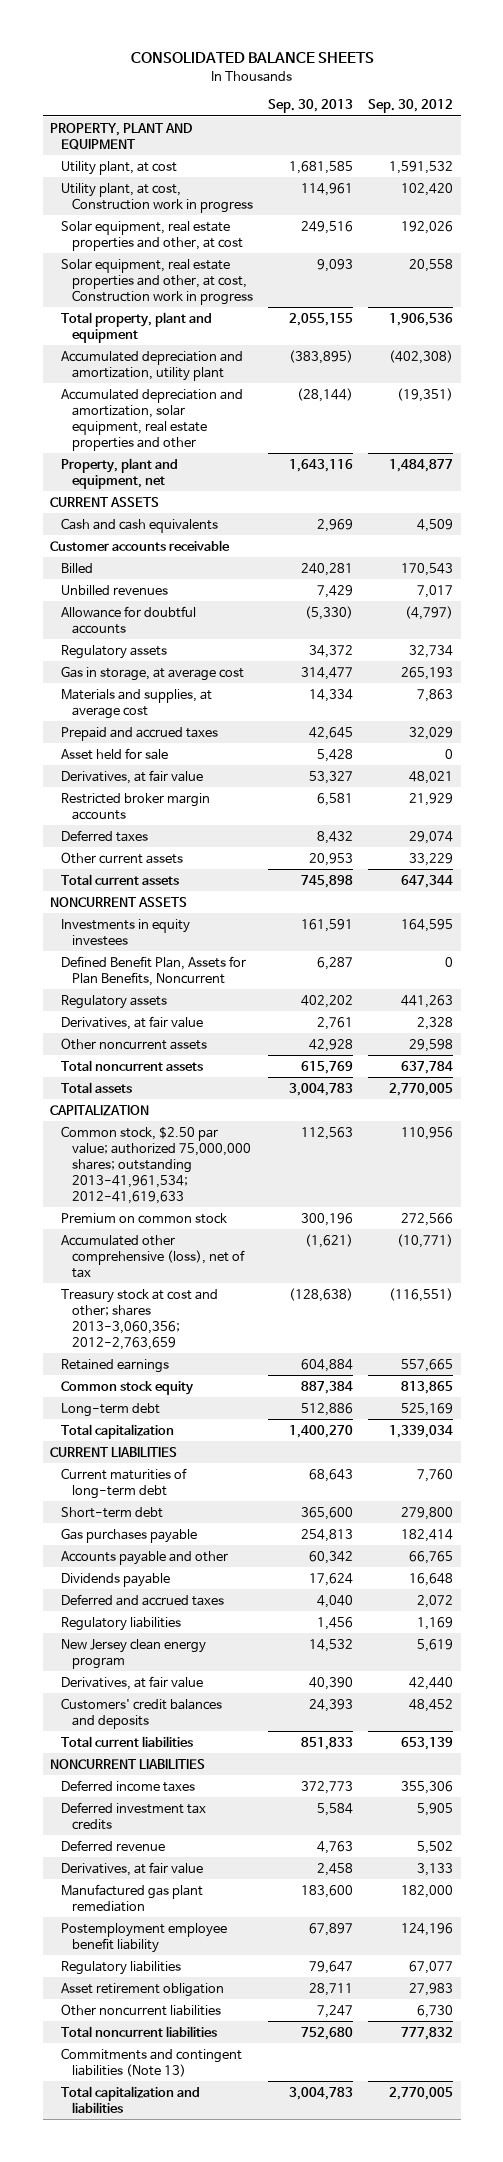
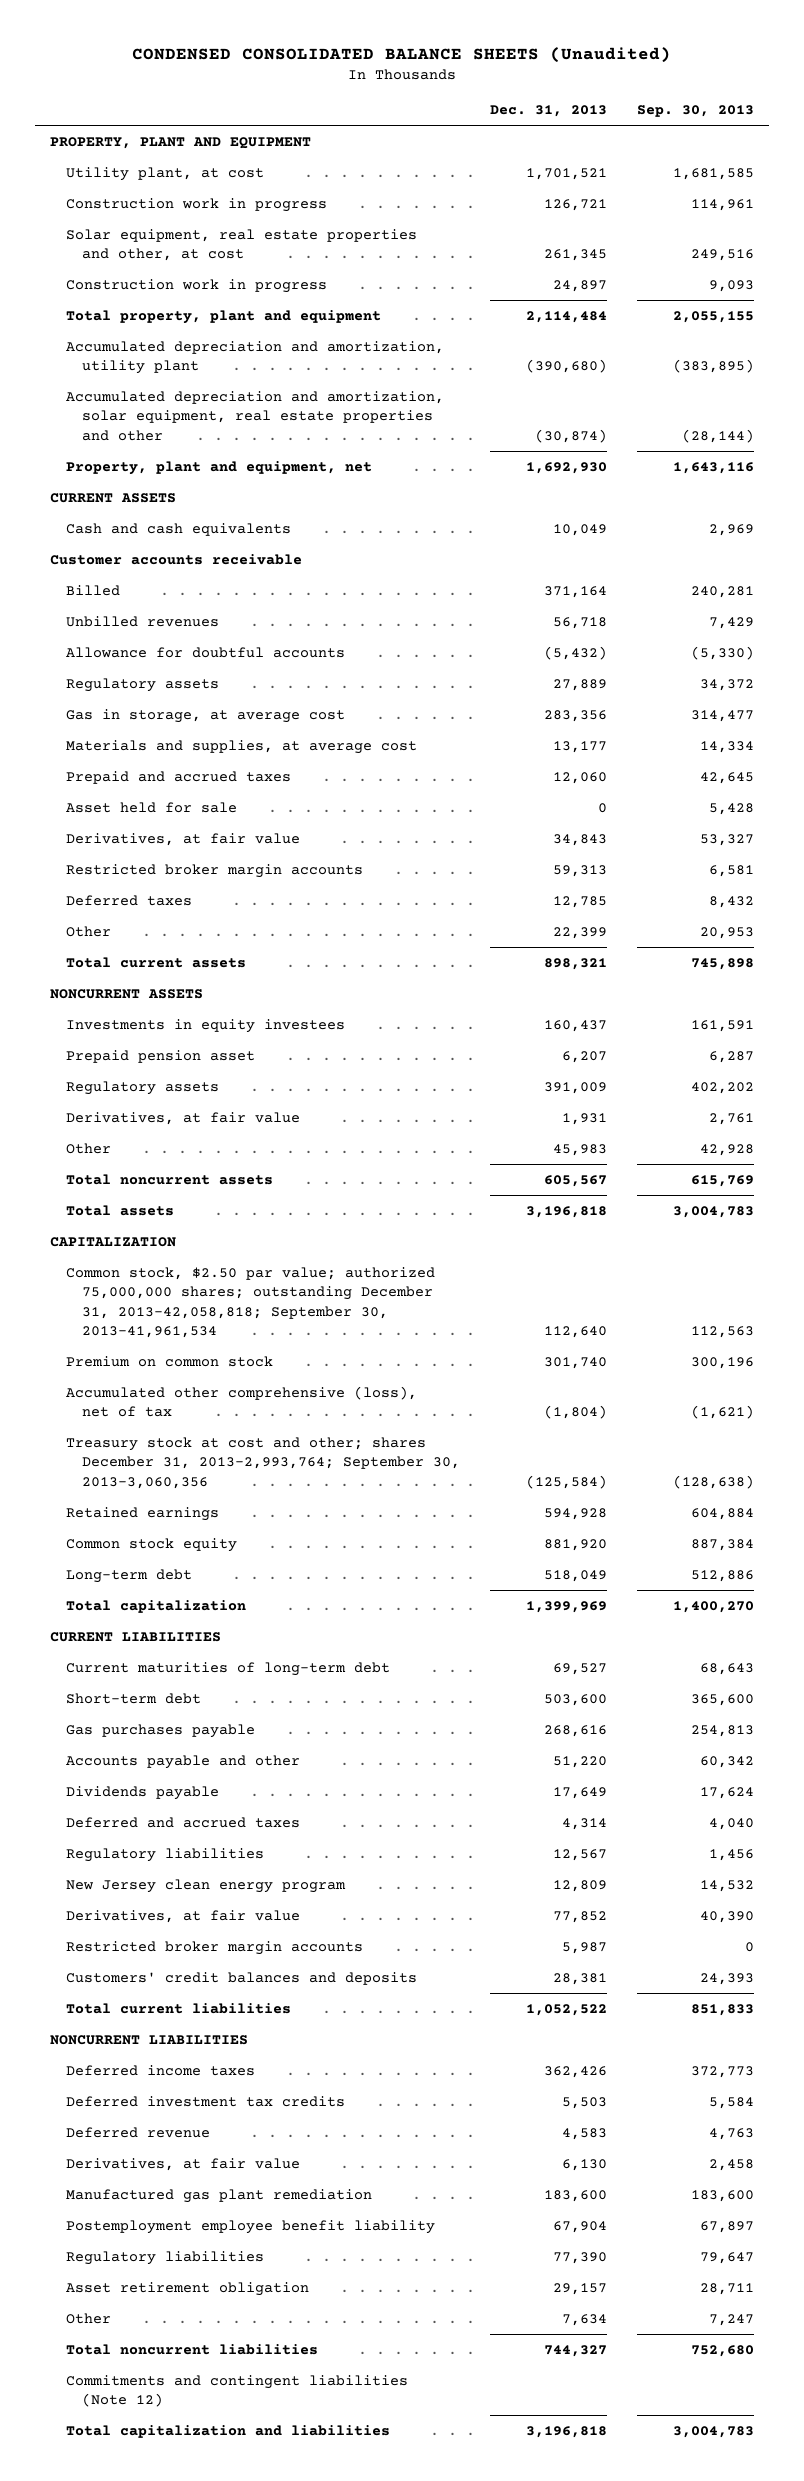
[130,51,374,63] CONSOLIDATED BALANCE SHEETS -> [132,46,672,63] CONDENSED CONSOLIDATED BALANCE SHEETS (Unaudited)
[368,99,454,114] Sep. 30, 2012 -> none
none -> [489,105,607,118] Dec. 31, 2013
[61,182,254,213] Utility plant, at cost, Construction work in progress -> [66,197,328,212] Construction work in progress
[61,258,254,305] Solar equipment, real estate properties and other, at cost, Construction work in progress -> [66,278,328,293] Construction work in progress
[61,851,184,864] Other current assets -> [66,925,112,937] Other
[61,955,247,986] Defined Benefit Plan, Assets for Plan Benefits, Noncurrent -> [66,1049,256,1063] Prepaid pension asset
[61,1037,208,1050] Other noncurrent assets -> [66,1142,112,1154] Other
[61,1125,252,1205] Common stock, $2.50 par value; authorized 75,000,000 shares; outstanding 2013-41,961,534; 2012-41,619,633 -> [66,1266,436,1339] Common stock, $2.50 par value; authorized 75,000,000 shares; outstanding December 31, 2013-42,058,818; September 30, 2013-41,961,534
[61,1288,219,1350] Treasury stock at cost and other; shares 2013-3,060,356; 2012-2,763,659 -> [66,1436,460,1489] Treasury stock at cost and other; shares December 31, 2013-2,993,764; September 30, 2013-3,060,356
none -> [66,1940,364,1955] Restricted broker margin accounts
[61,2003,222,2016] Other noncurrent liabilities -> [66,2312,112,2324] Other
[61,2047,243,2077] Commitments and contingent liabilities (Note 13) -> [66,2374,409,2408] Commitments and contingent liabilities (Note 12)

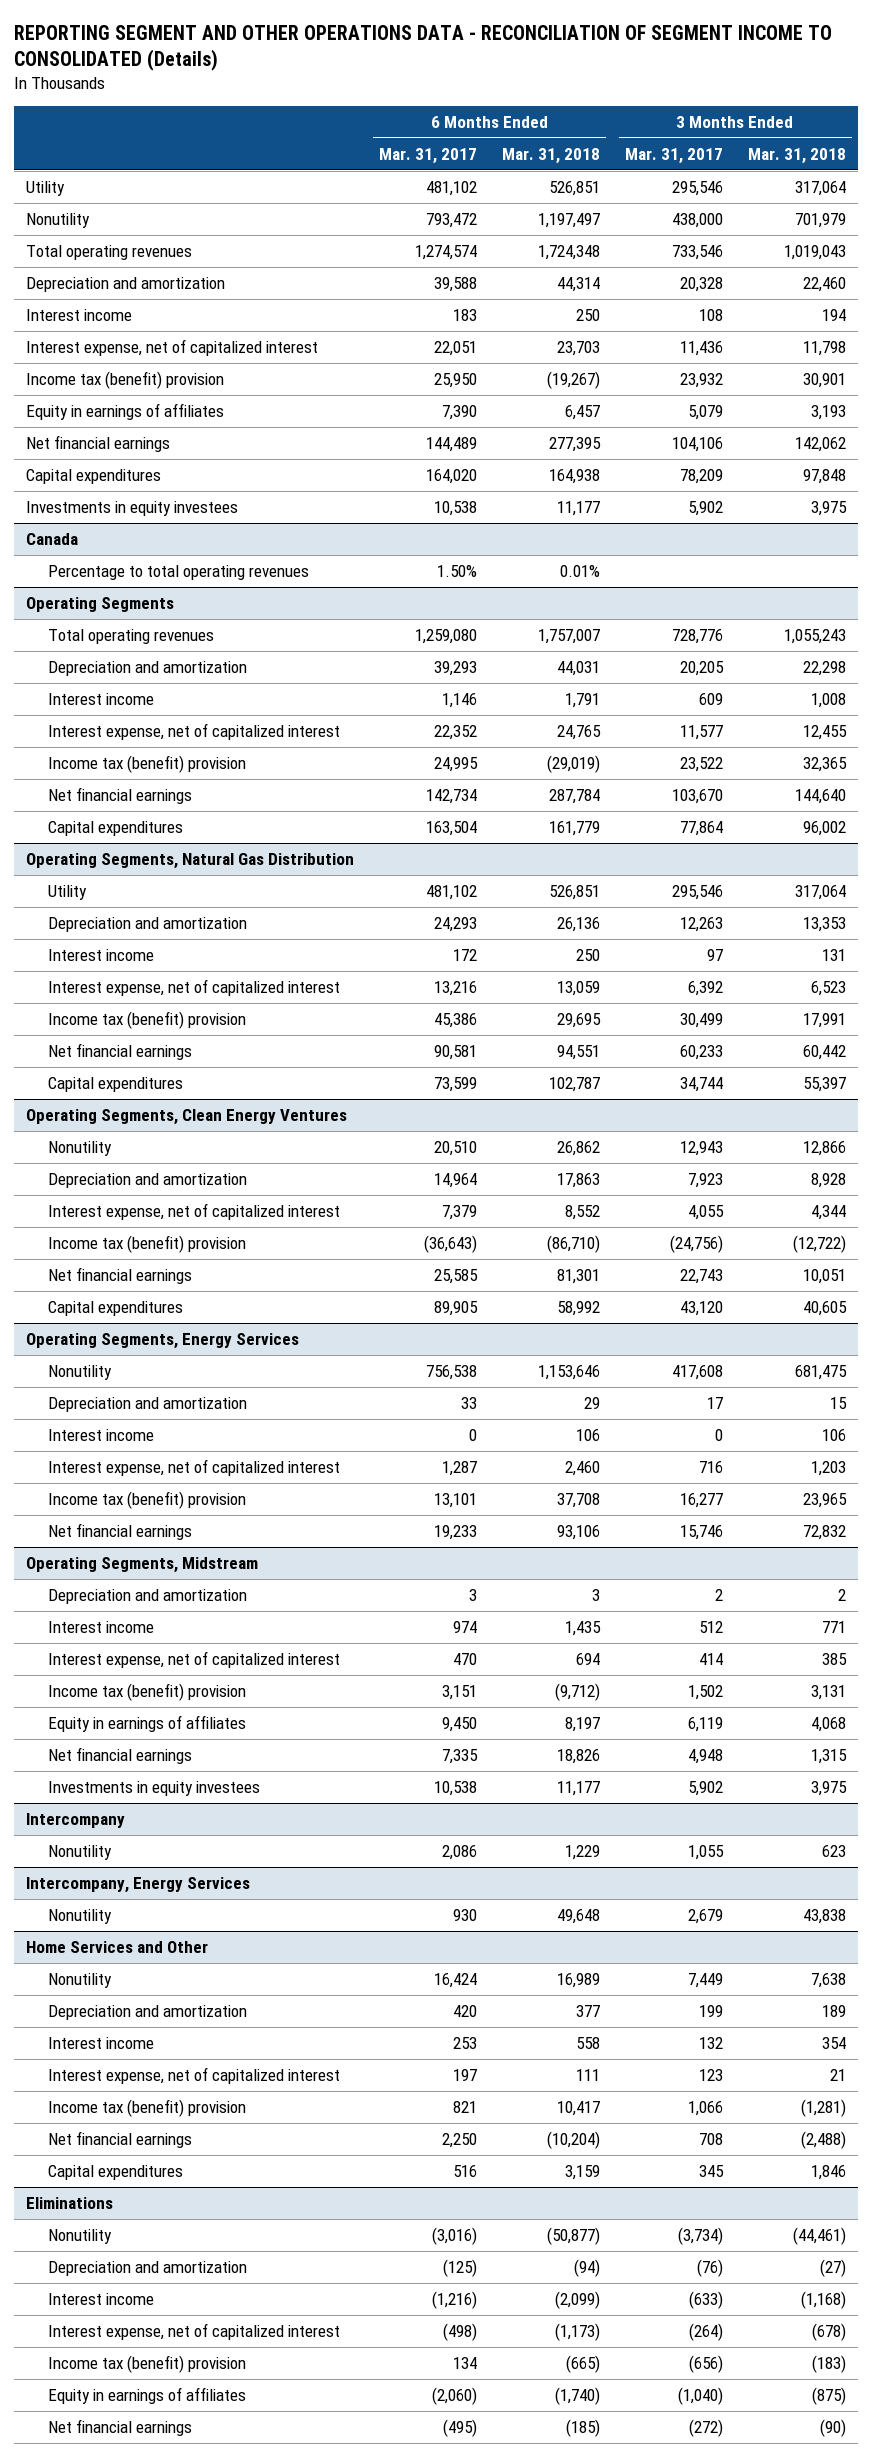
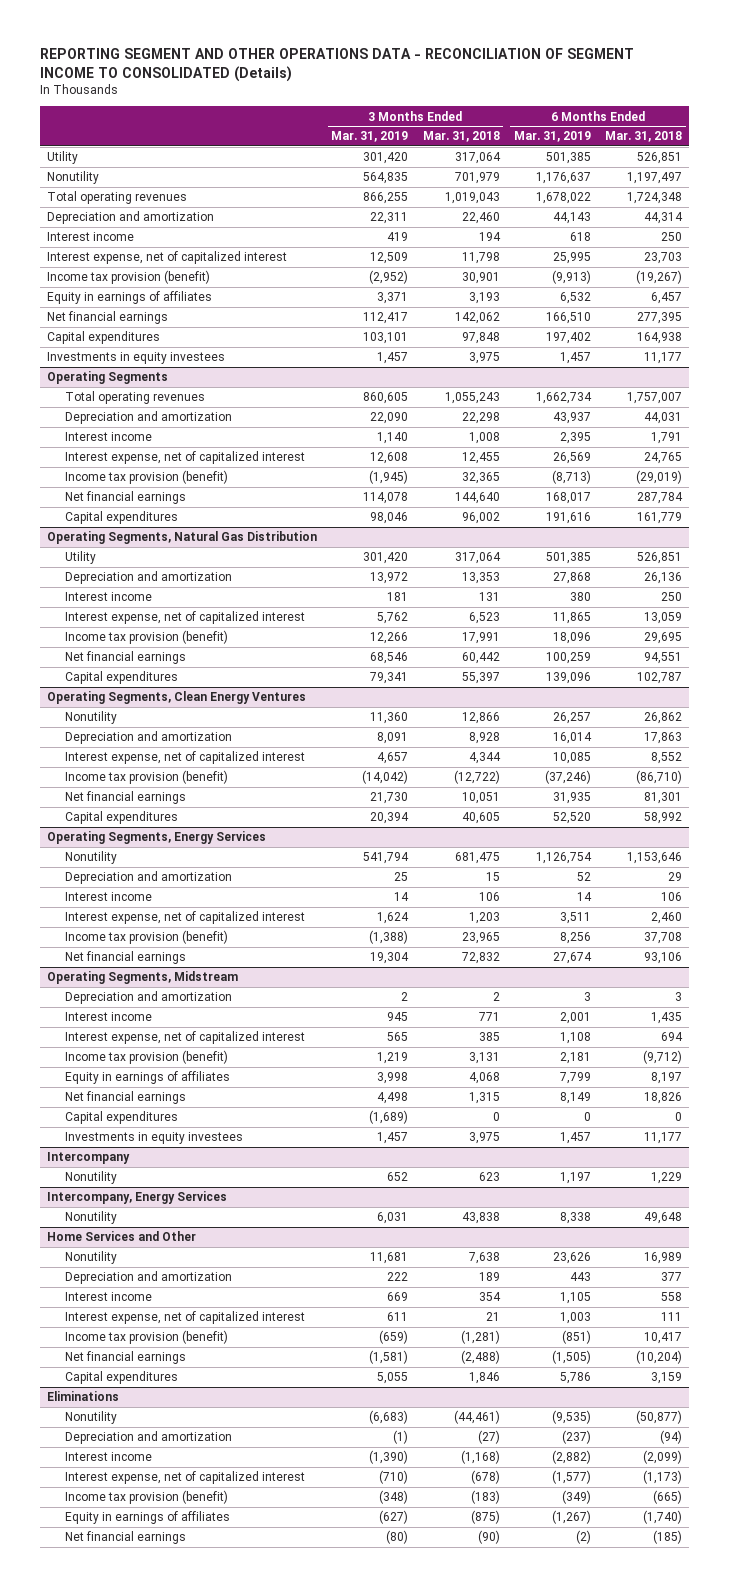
[379,147,478,164] Mar. 31, 2017 -> none
[624,147,723,164] Mar. 31, 2017 -> none
none -> [331,131,409,143] Mar. 31, 2019
none -> [513,131,591,143] Mar. 31, 2019
[26,371,225,390] Income tax (benefit) provision -> [46,270,210,285] Income tax provision (benefit)
[26,533,79,546] Canada -> none
[48,565,310,581] Percentage to total operating revenues -> none
[48,755,247,774] Income tax (benefit) provision -> [64,470,228,485] Income tax provision (benefit)
[48,1011,247,1030] Income tax (benefit) provision -> [64,630,228,645] Income tax provision (benefit)
[48,1235,247,1254] Income tax (benefit) provision -> [64,770,228,785] Income tax provision (benefit)
[48,1491,247,1510] Income tax (benefit) provision -> [64,930,228,945] Income tax provision (benefit)
[48,1683,247,1702] Income tax (benefit) provision -> [64,1050,228,1065] Income tax provision (benefit)
none -> [64,1111,178,1125] Capital expenditures
[48,2099,247,2118] Income tax (benefit) provision -> [64,1330,228,1345] Income tax provision (benefit)
[48,2355,247,2374] Income tax (benefit) provision -> [64,1490,228,1505] Income tax provision (benefit)

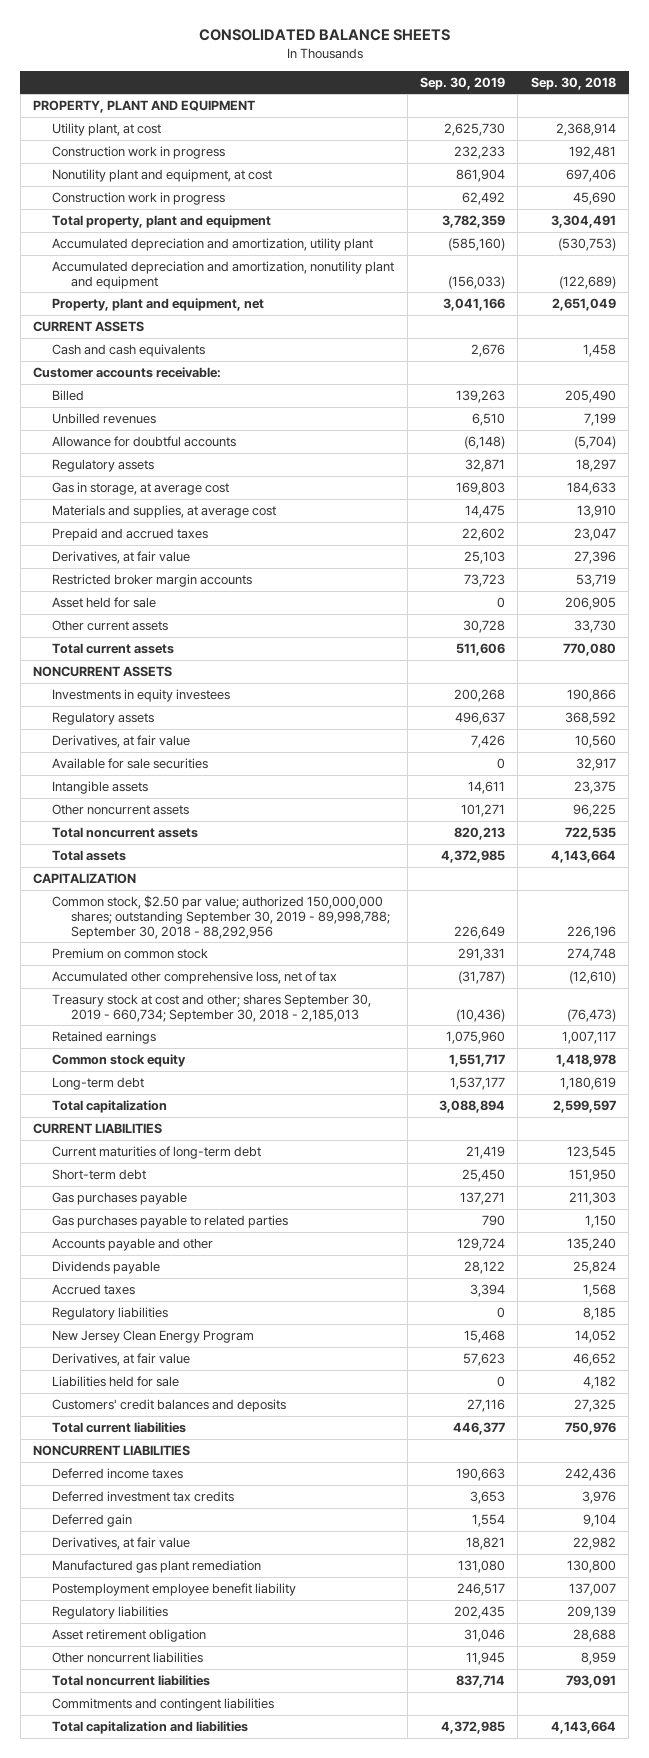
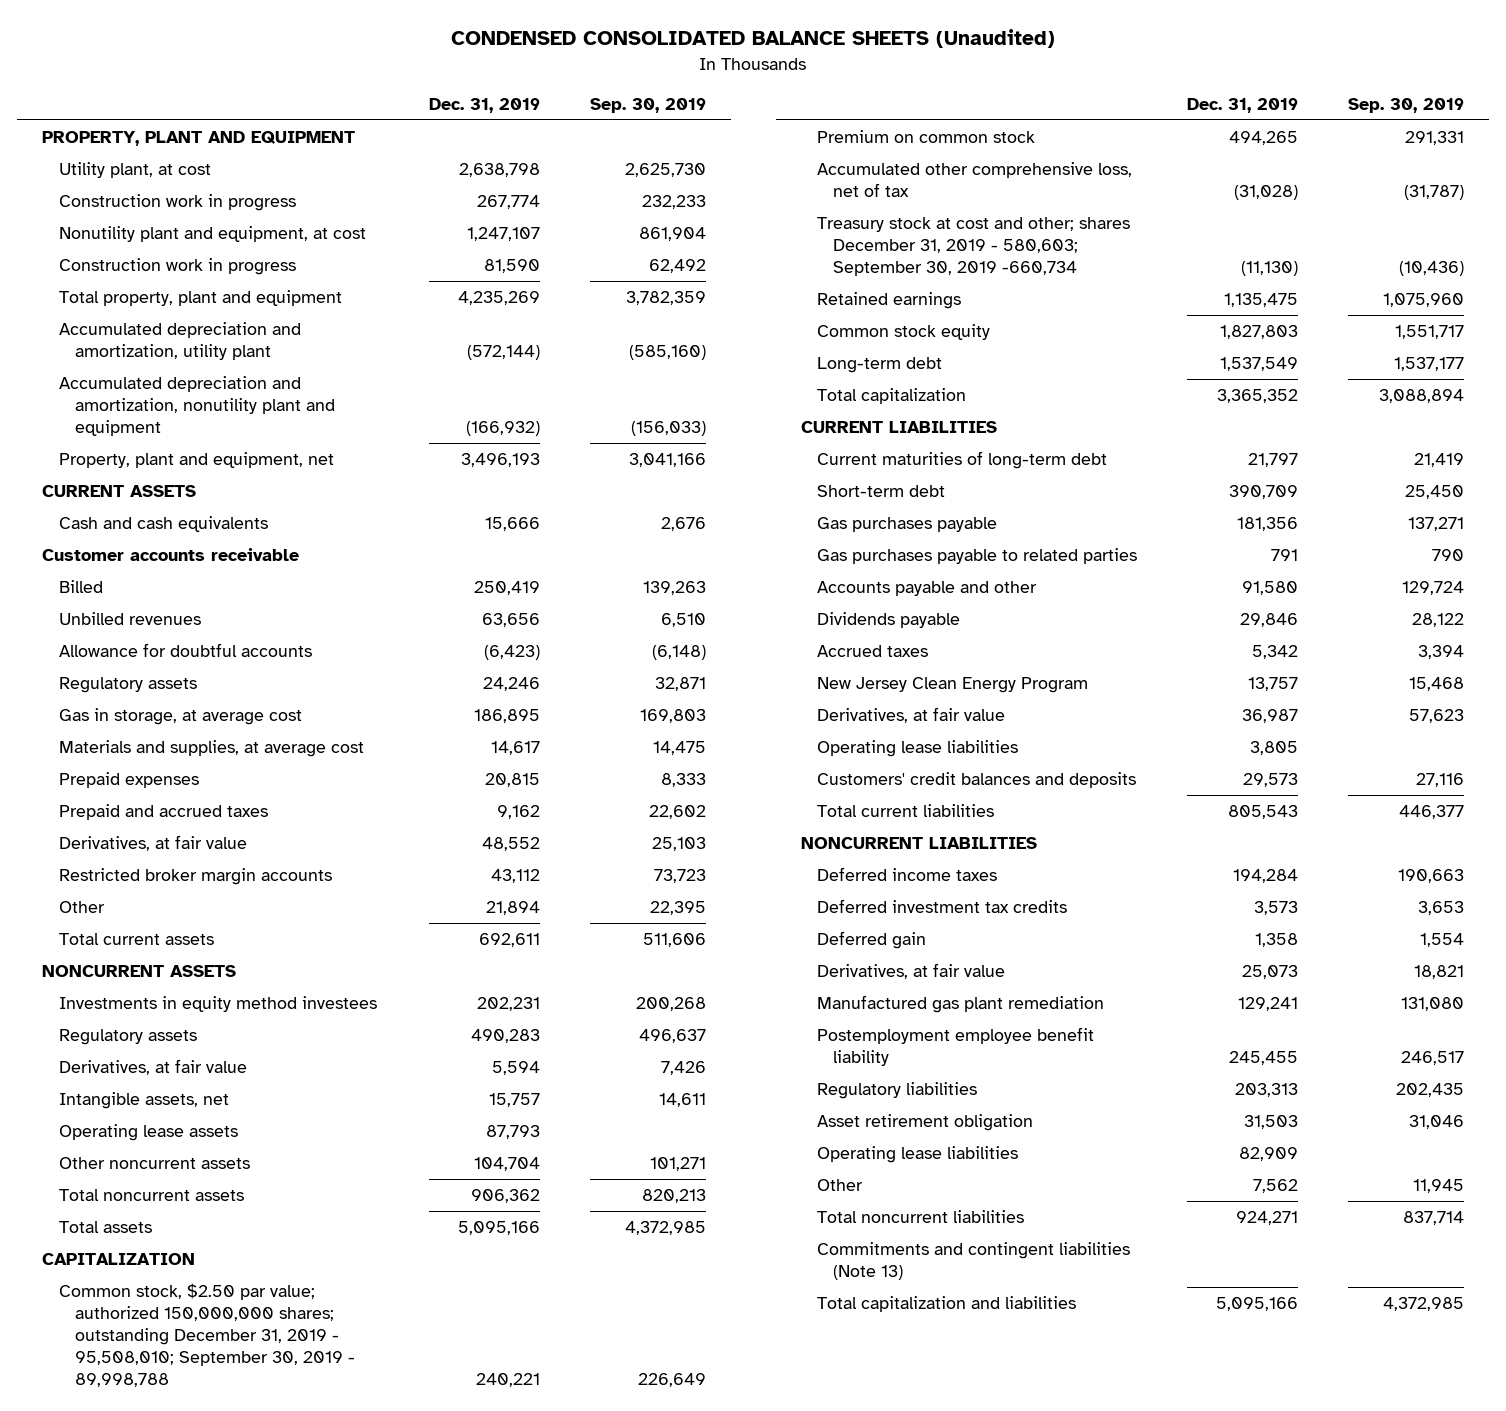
[198,29,450,42] CONSOLIDATED BALANCE SHEETS -> [451,29,1056,49] CONDENSED CONSOLIDATED BALANCE SHEETS (Unaudited)
[530,76,616,90] Sep. 30, 2018 -> none
none -> [428,97,540,113] Dec. 31, 2019
[33,366,222,378] Customer accounts receivable: -> [42,548,300,562] Customer accounts receivable
none -> [58,772,199,789] Prepaid expenses
[52,596,157,608] Asset held for sale -> none
[52,619,169,631] Other current assets -> [58,901,105,914] Other
[462,619,505,633] 30,728 -> [649,901,706,916] 22,395
[52,688,231,702] Investments in equity investees -> [58,996,377,1013] Investments in equity method investees
[52,757,209,769] Available for sale securities -> none
[52,780,149,794] Intangible assets -> [58,1092,229,1110] Intangible assets, net
none -> [58,1124,238,1142] Operating lease assets
[52,894,390,939] Common stock, $2.50 par value; authorized 150,000,000 shares; outstanding September 30, 2019 - 89,998,788; September 30, 2018 - 88,292,956 -> [58,1283,356,1387] Common stock, $2.50 par value; authorized 150,000,000 shares; outstanding December 31, 2019 - 95,508,010; September 30, 2019 - 89,998,788
[52,993,372,1022] Treasury stock at cost and other; shares September 30, 2019 - 660,734; September 30, 2018 - 2,185,013 -> [816,217,1130,276] Treasury stock at cost and other; shares December 31, 2019 - 580,603; September 30, 2019 -660,734
[52,1306,169,1320] Regulatory liabilities -> none
[52,1375,180,1387] Liabilities held for sale -> none
none -> [816,740,1018,758] Operating lease liabilities
none -> [816,1146,1018,1164] Operating lease liabilities
[52,1651,204,1663] Other noncurrent liabilities -> [816,1179,863,1192] Other
[52,1697,275,1711] Commitments and contingent liabilities -> [816,1242,1130,1280] Commitments and contingent liabilities (Note 13)

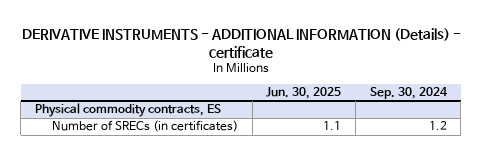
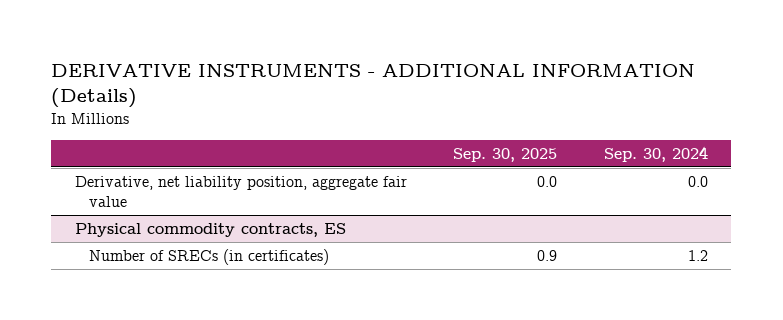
[21,27,461,58] DERIVATIVE INSTRUMENTS - ADDITIONAL INFORMATION (Details) - certificate -> [51,63,696,108] DERIVATIVE INSTRUMENTS - ADDITIONAL INFORMATION (Details)
[266,87,342,100] Jun. 30, 2025 -> none
none -> [453,147,558,162] Sep. 30, 2025
none -> [74,176,407,208] Derivative, net liability position, aggregate fair value

